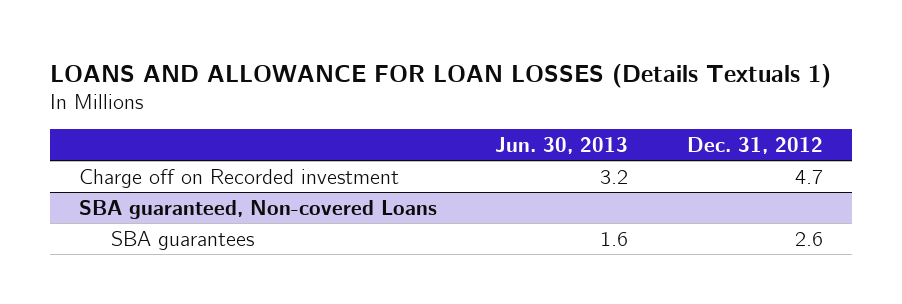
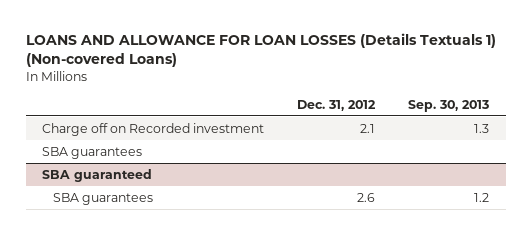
[49,63,831,88] LOANS AND ALLOWANCE FOR LOAN LOSSES (Details Textuals 1) -> [25,32,496,67] LOANS AND ALLOWANCE FOR LOAN LOSSES (Details Textuals 1) (Non-covered Loans)
[495,136,629,154] Jun. 30, 2013 -> none
none -> [408,99,490,112] Sep. 30, 2013
[79,199,438,219] SBA guaranteed, Non-covered Loans -> none
[794,169,823,184] 4.7 -> [360,123,376,133] 2.1
none -> [42,146,143,159] SBA guarantees
none -> [42,168,153,182] SBA guaranteed

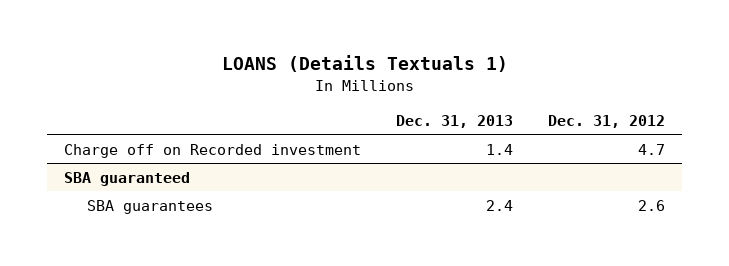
[25,32,496,67] LOANS AND ALLOWANCE FOR LOAN LOSSES (Details Textuals 1) (Non-covered Loans) -> [221,55,508,73] LOANS (Details Textuals 1)
[408,99,490,112] Sep. 30, 2013 -> none
none -> [396,114,514,128] Dec. 31, 2013
[42,146,143,159] SBA guarantees -> none
[360,123,376,133] 2.1 -> [637,143,665,155] 4.7

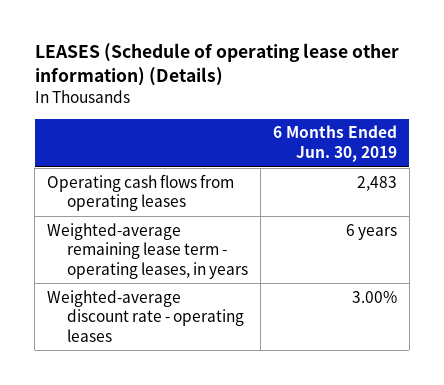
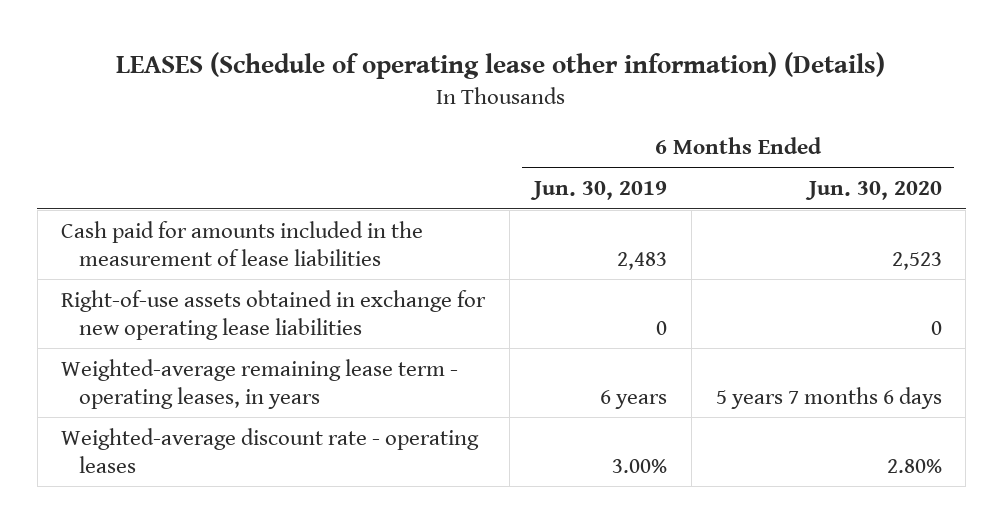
none -> [804,181,942,201] Jun. 30, 2020
[46,173,234,212] Operating cash flows from operating leases -> [61,220,424,266] Cash paid for amounts included in the measurement of lease liabilities
none -> [61,289,487,340] Right-of-use assets obtained in exchange for new operating lease liabilities

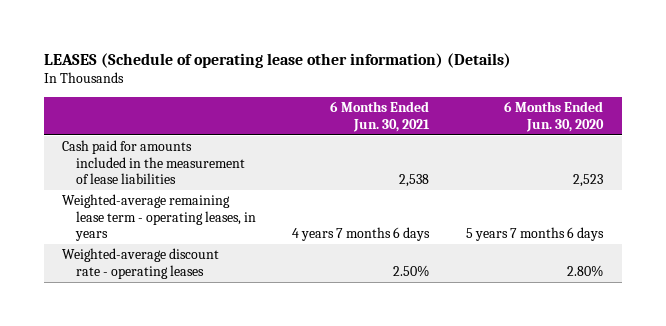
[529,181,667,201] Jun. 30, 2019 -> none
none -> [330,101,431,132] 6 Months Ended Jun. 30, 2021
[61,289,487,340] Right-of-use assets obtained in exchange for new operating lease liabilities -> none

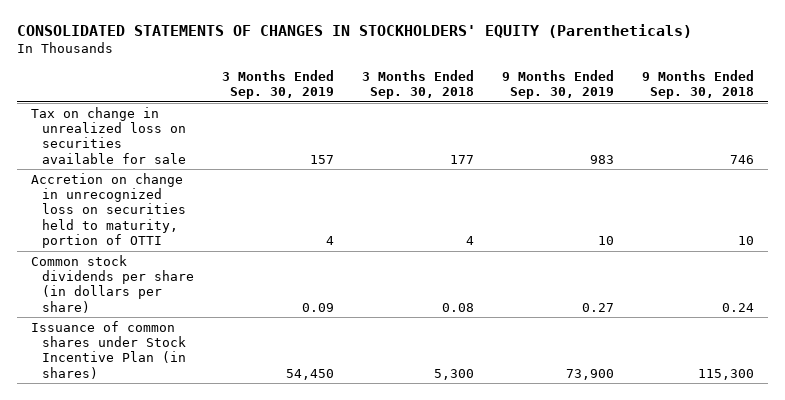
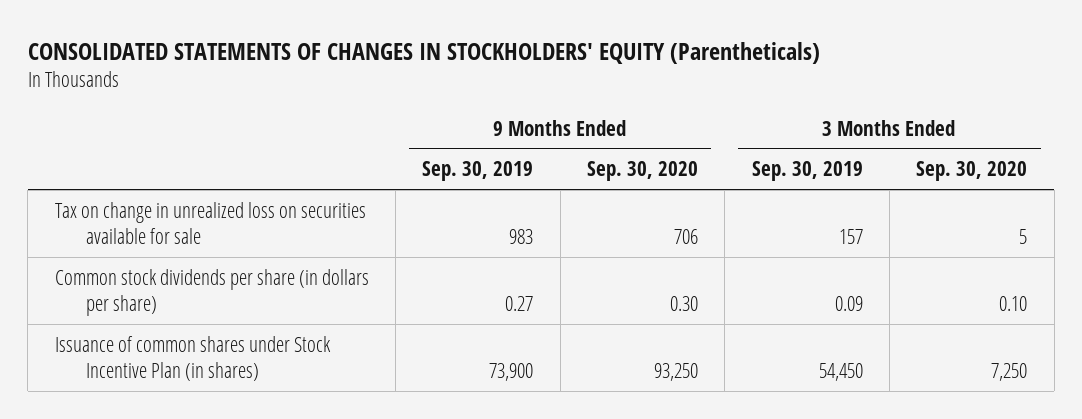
[361,69,474,99] 3 Months Ended Sep. 30, 2018 -> none
[641,69,754,99] 9 Months Ended Sep. 30, 2018 -> none
none -> [586,161,698,182] Sep. 30, 2020
none -> [916,161,1028,182] Sep. 30, 2020
[30,173,187,248] Accretion on change in unrecognized loss on securities held to maturity, portion of OTTI -> none

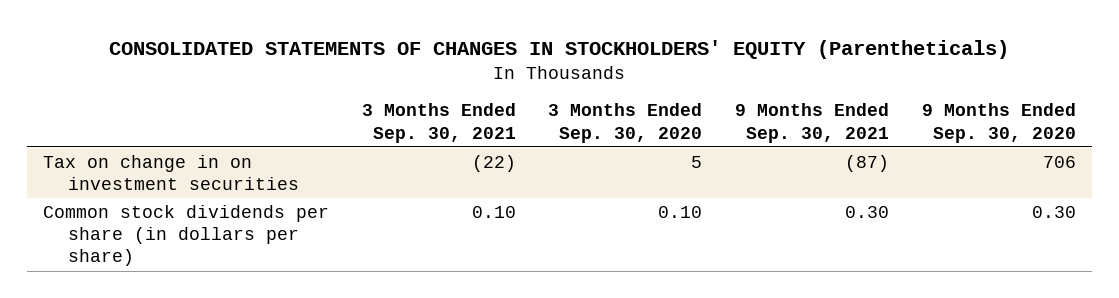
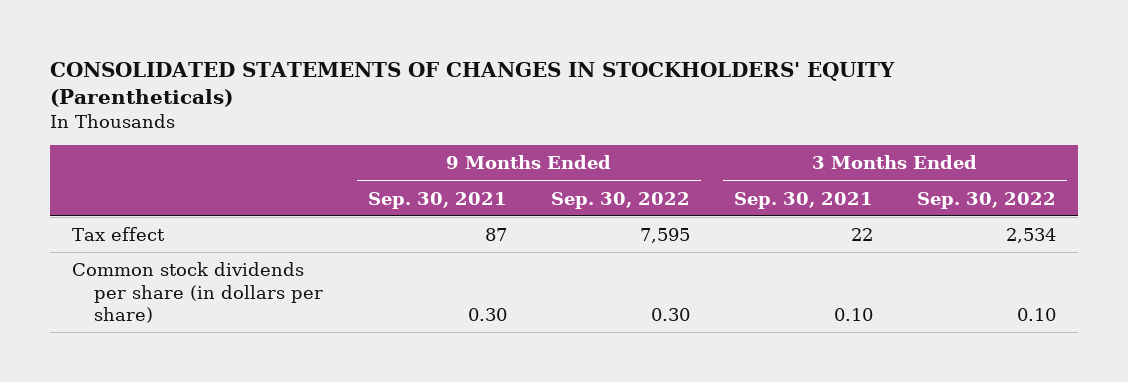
[548,103,703,143] 3 Months Ended Sep. 30, 2020 -> none
[921,103,1076,143] 9 Months Ended Sep. 30, 2020 -> none
none -> [550,191,690,209] Sep. 30, 2022
none -> [916,191,1056,209] Sep. 30, 2022
[43,154,300,191] Tax on change in on investment securities -> none
none -> [71,226,165,241] Tax effect

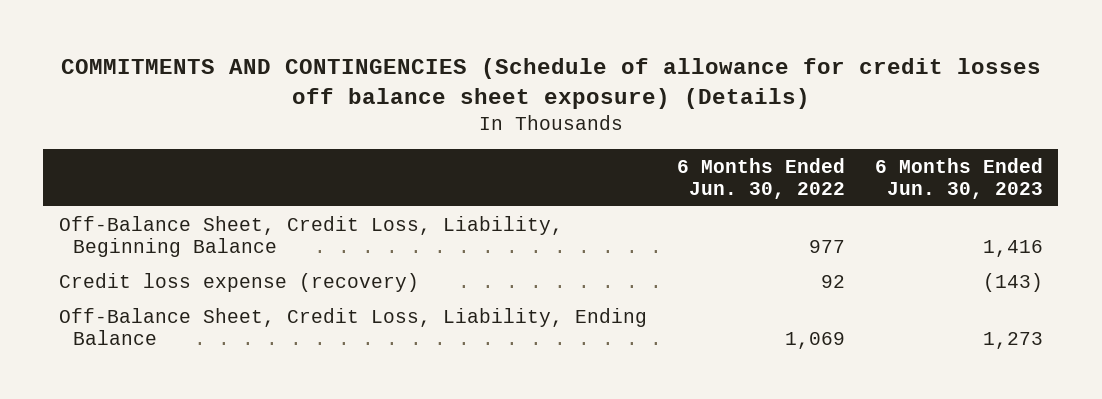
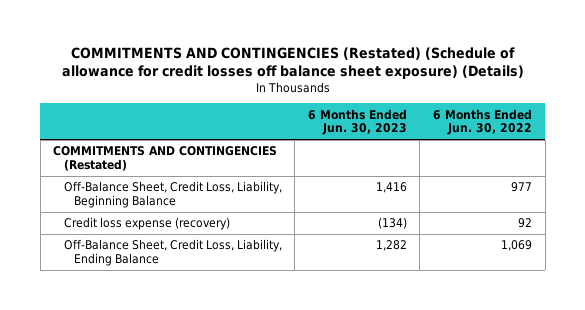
[60,57,1041,109] COMMITMENTS AND CONTINGENCIES (Schedule of allowance for credit losses off balance sheet exposure) (Details) -> [61,47,524,80] COMMITMENTS AND CONTINGENCIES (Restated) (Schedule of allowance for credit losses off balance sheet exposure) (Details)
none -> [53,146,278,172] COMMITMENTS AND CONTINGENCIES (Restated)
[983,272,1044,292] (143) -> [377,217,407,230] (134)
[983,331,1044,349] 1,273 -> [375,240,407,252] 1,282

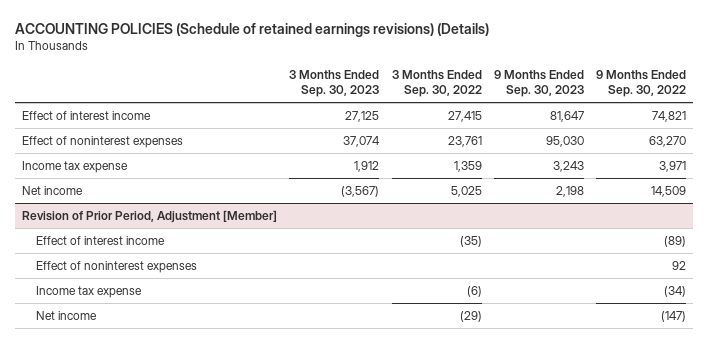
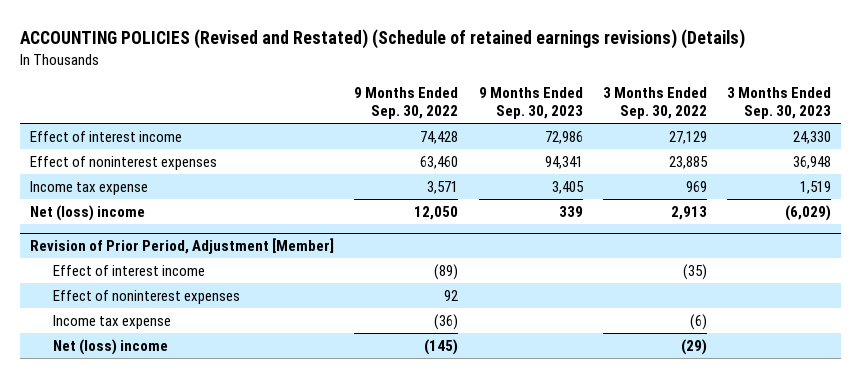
[15,22,490,37] ACCOUNTING POLICIES (Schedule of retained earnings revisions) (Details) -> [20,29,746,50] ACCOUNTING POLICIES (Revised and Restated) (Schedule of retained earnings revisions) (Details)
[345,110,380,122] 27,125 -> [792,130,831,144] 24,330
[447,110,482,122] 27,415 -> [668,130,707,144] 27,129
[549,110,584,122] 81,647 -> [544,130,583,144] 72,986
[652,110,687,122] 74,821 -> [420,130,459,144] 74,428
[343,135,381,147] 37,074 -> [792,155,831,169] 36,948
[447,135,482,147] 23,761 -> [668,155,708,169] 23,885
[545,135,584,147] 95,030 -> [544,155,583,169] 94,341
[649,135,687,147] 63,270 -> [420,155,459,169] 63,460
[354,160,380,172] 1,912 -> [799,180,831,194] 1,519
[453,160,482,172] 1,359 -> [685,180,707,192] 969
[552,160,584,172] 3,243 -> [551,180,584,194] 3,405
[659,160,687,172] 3,971 -> [427,180,459,194] 3,571
[21,185,83,195] Net income -> [30,204,146,221] Net (loss) income
[341,185,380,197] (3,567) -> [784,204,831,221] (6,029)
[450,185,482,197] 5,025 -> [670,205,707,220] 2,913
[555,185,584,197] 2,198 -> [558,205,583,217] 339
[651,185,687,197] 14,509 -> [414,205,459,220] 12,050
[664,285,687,297] (34) -> [434,313,459,330] (36)
[35,310,97,320] Net income -> [53,338,169,355] Net (loss) income
[661,310,687,322] (147) -> [424,338,459,355] (145)

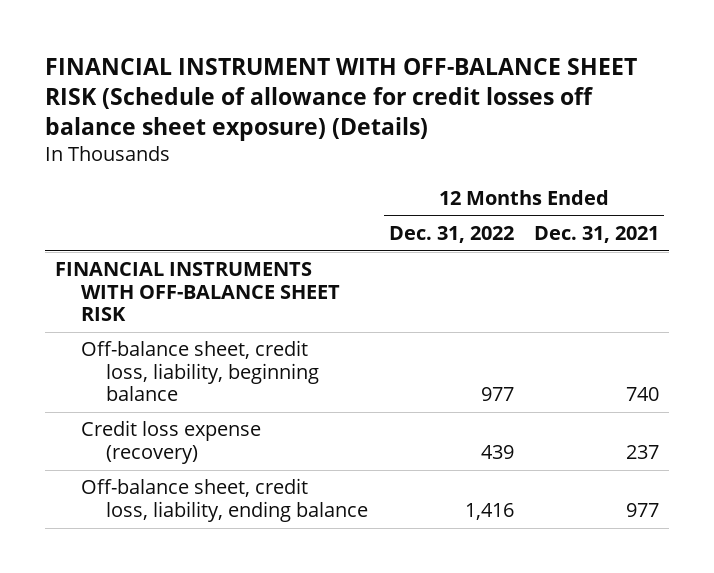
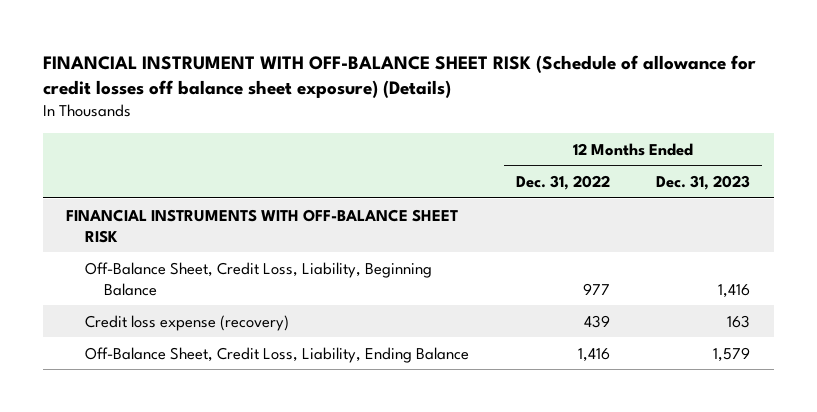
[534,226,660,244] Dec. 31, 2021 -> none
none -> [656,175,751,191] Dec. 31, 2023
[80,340,320,402] Off-balance sheet, credit loss, liability, beginning balance -> [85,261,433,296] Off-Balance Sheet, Credit Loss, Liability, Beginning Balance
[80,478,369,522] Off-balance sheet, credit loss, liability, ending balance -> [85,346,470,363] Off-Balance Sheet, Credit Loss, Liability, Ending Balance

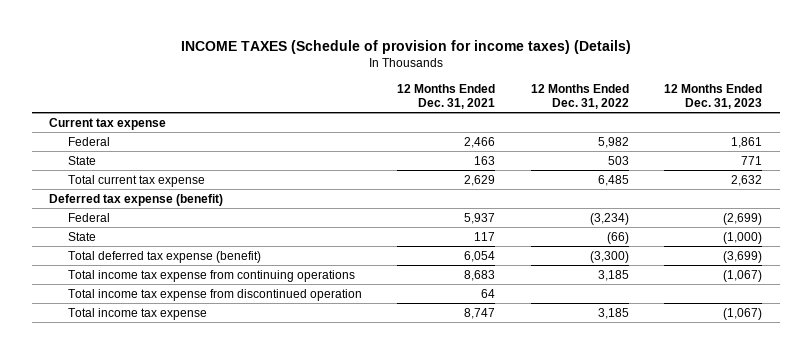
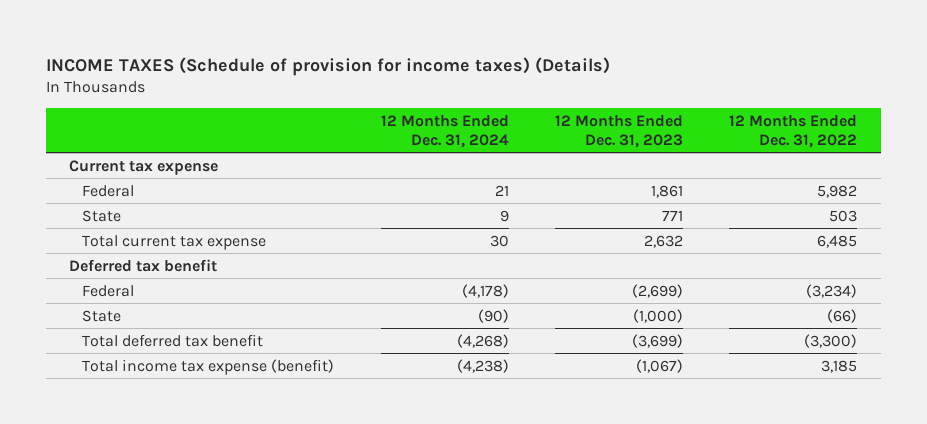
[397,83,496,110] 12 Months Ended Dec. 31, 2021 -> none
none -> [380,114,509,148] 12 Months Ended Dec. 31, 2024
[49,193,224,206] Deferred tax expense (benefit) -> [69,258,218,272] Deferred tax benefit
[68,288,363,301] Total income tax expense from discontinued operation -> none
[68,307,208,320] Total income tax expense -> none
[68,250,262,263] Total deferred tax expense (benefit) -> [82,333,264,347] Total deferred tax benefit
[68,269,356,282] Total income tax expense from continuing operations -> [82,358,335,375] Total income tax expense (benefit)

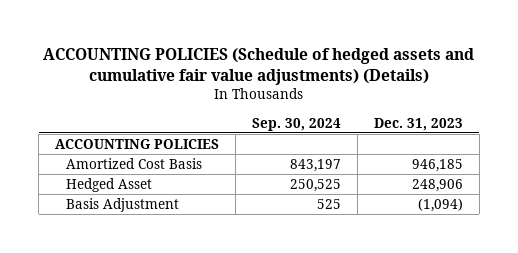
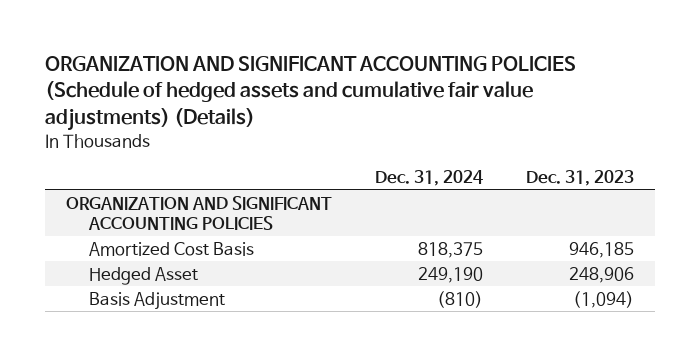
[43,47,475,85] ACCOUNTING POLICIES (Schedule of hedged assets and cumulative fair value adjustments) (Details) -> [44,56,576,131] ORGANIZATION AND SIGNIFICANT ACCOUNTING POLICIES (Schedule of hedged assets and cumulative fair value adjustments) (Details)
[252,117,342,131] Sep. 30, 2024 -> none
none -> [375,169,484,186] Dec. 31, 2024
[55,138,220,149] ACCOUNTING POLICIES -> [66,195,333,231] ORGANIZATION AND SIGNIFICANT ACCOUNTING POLICIES

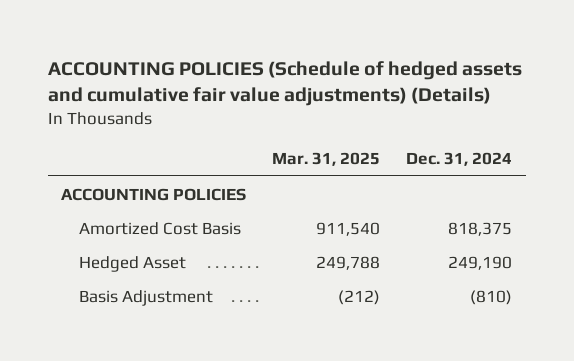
[44,56,576,131] ORGANIZATION AND SIGNIFICANT ACCOUNTING POLICIES (Schedule of hedged assets and cumulative fair value adjustments) (Details) -> [48,60,523,107] ACCOUNTING POLICIES (Schedule of hedged assets and cumulative fair value adjustments) (Details)
[526,169,635,186] Dec. 31, 2023 -> none
none -> [272,152,381,167] Mar. 31, 2025
[66,195,333,231] ORGANIZATION AND SIGNIFICANT ACCOUNTING POLICIES -> [61,187,247,201] ACCOUNTING POLICIES

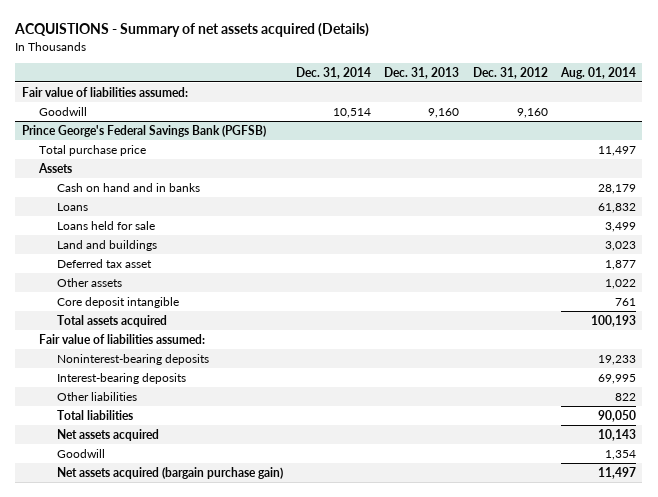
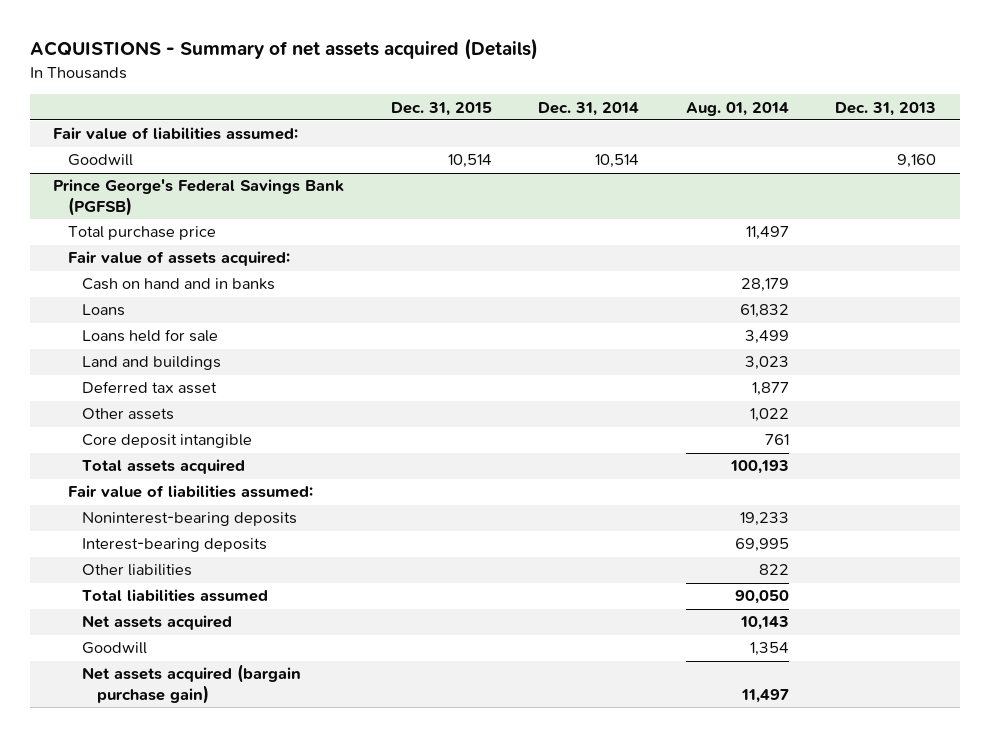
[472,66,548,79] Dec. 31, 2012 -> none
none -> [390,101,492,116] Dec. 31, 2015
[38,162,73,173] Assets -> [67,251,290,267] Fair value of assets acquired:
[56,409,133,420] Total liabilities -> [82,589,269,603] Total liabilities assumed

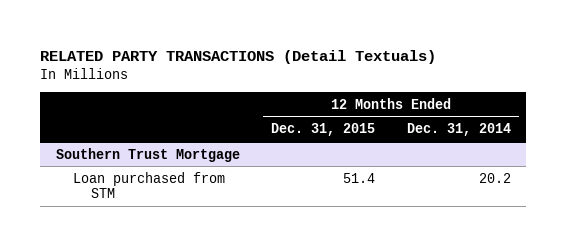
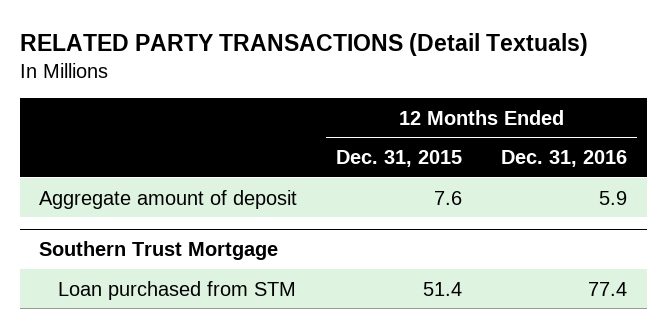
[406,123,511,137] Dec. 31, 2014 -> none
none -> [501,150,628,168] Dec. 31, 2016
none -> [39,189,298,209] Aggregate amount of deposit

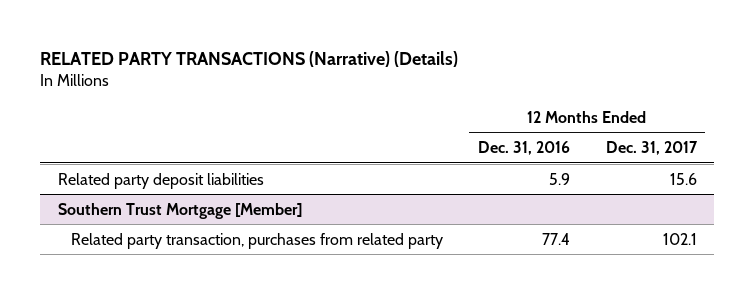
[19,33,588,57] RELATED PARTY TRANSACTIONS (Detail Textuals) -> [40,50,459,67] RELATED PARTY TRANSACTIONS (Narrative) (Details)
[336,150,463,168] Dec. 31, 2015 -> none
none -> [605,141,698,156] Dec. 31, 2017
[39,189,298,209] Aggregate amount of deposit -> [58,172,265,189] Related party deposit liabilities
[39,241,279,261] Southern Trust Mortgage -> [58,202,303,219] Southern Trust Mortgage [Member]
[58,280,297,300] Loan purchased from STM -> [70,232,443,249] Related party transaction, purchases from related party

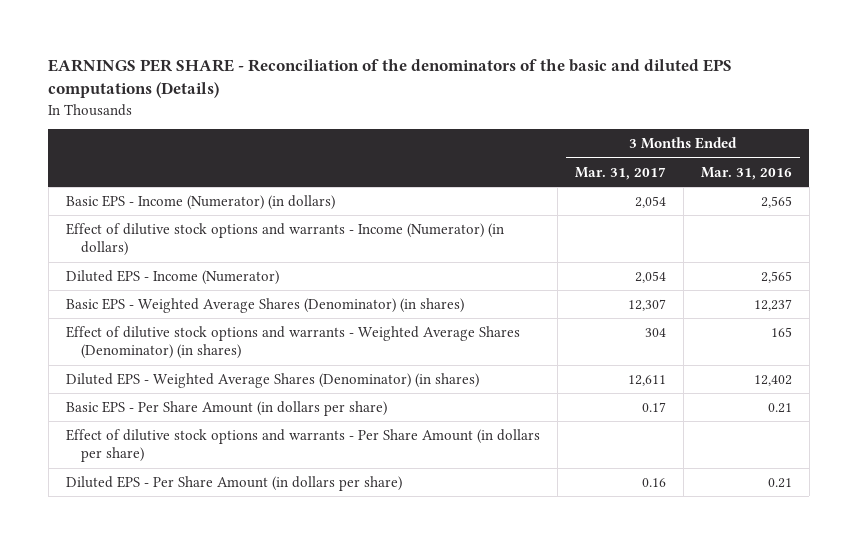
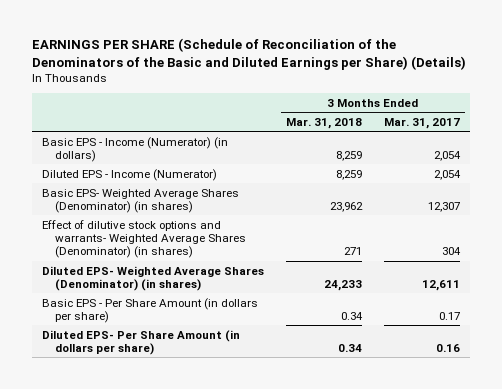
[48,59,733,99] EARNINGS PER SHARE - Reconciliation of the denominators of the basic and diluted EPS computations (Details) -> [31,38,466,70] EARNINGS PER SHARE (Schedule of Reconciliation of the Denominators of the Basic and Diluted Earnings per Share) (Details)
[700,166,792,180] Mar. 31, 2016 -> none
none -> [285,117,362,129] Mar. 31, 2018
[65,223,504,257] Effect of dilutive stock options and warrants - Income (Numerator) (in dollars) -> none
[65,298,464,314] Basic EPS - Weighted Average Shares (Denominator) (in shares) -> [42,188,240,214] Basic EPS- Weighted Average Shares (Denominator) (in shares)
[65,326,520,360] Effect of dilutive stock options and warrants - Weighted Average Shares (Denominator) (in shares) -> [42,219,246,259] Effect of dilutive stock options and warrants- Weighted Average Shares (Denominator) (in shares)
[65,373,479,389] Diluted EPS - Weighted Average Shares (Denominator) (in shares) -> [42,265,265,292] Diluted EPS- Weighted Average Shares (Denominator) (in shares)
[65,429,540,463] Effect of dilutive stock options and warrants - Per Share Amount (in dollars per share) -> none
[65,476,402,492] Diluted EPS - Per Share Amount (in dollars per share) -> [42,329,241,356] Diluted EPS- Per Share Amount (in dollars per share)

